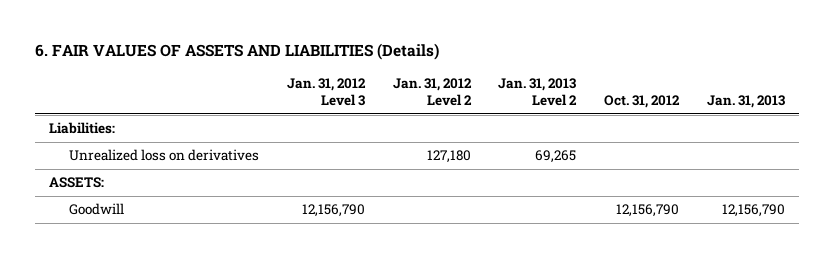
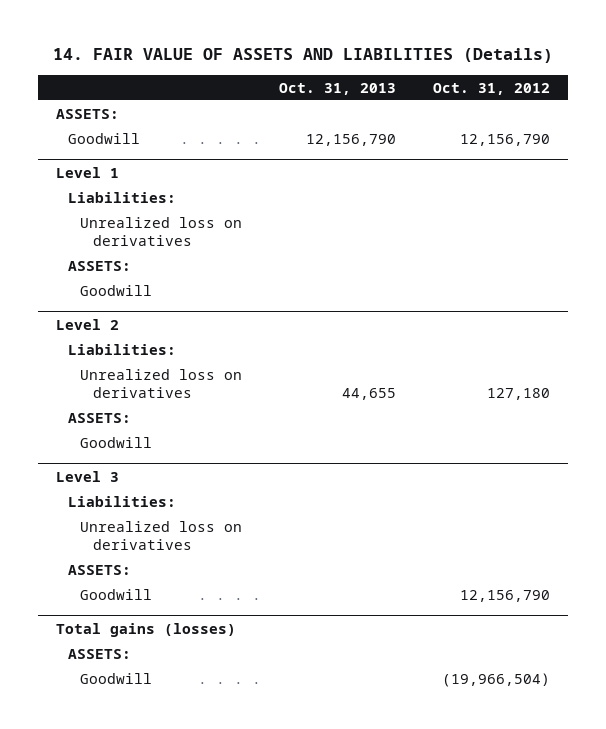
[34,42,439,60] 6. FAIR VALUES OF ASSETS AND LIABILITIES (Details) -> [52,48,553,64] 14. FAIR VALUE OF ASSETS AND LIABILITIES (Details)
[286,77,366,106] Jan. 31, 2012 Level 3 -> none
[392,77,472,106] Jan. 31, 2012 Level 2 -> none
[498,77,578,106] Jan. 31, 2013 Level 2 -> none
[706,94,785,108] Jan. 31, 2013 -> none
none -> [279,82,397,95] Oct. 31, 2013
[48,122,115,135] Liabilities: -> none
[68,149,259,162] Unrealized loss on derivatives -> none
none -> [56,166,120,178] Level 1
none -> [68,191,177,203] Liabilities:
none -> [80,216,243,246] Unrealized loss on derivatives
none -> [68,260,132,271] ASSETS:
none -> [80,284,153,296] Goodwill
none -> [56,318,120,330] Level 2
none -> [68,343,177,355] Liabilities:
none -> [80,368,243,398] Unrealized loss on derivatives
none -> [68,412,132,423] ASSETS:
none -> [80,436,153,448] Goodwill
none -> [56,470,120,482] Level 3
none -> [68,495,177,507] Liabilities:
none -> [80,520,243,550] Unrealized loss on derivatives
none -> [68,564,132,575] ASSETS:
none -> [80,588,153,600] Goodwill
none -> [56,622,237,637] Total gains (losses)
none -> [68,648,132,659] ASSETS:
none -> [80,672,153,684] Goodwill

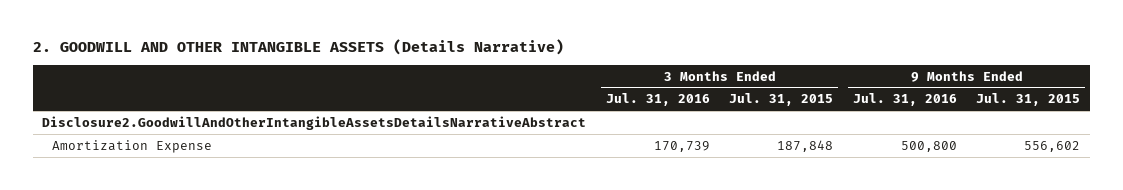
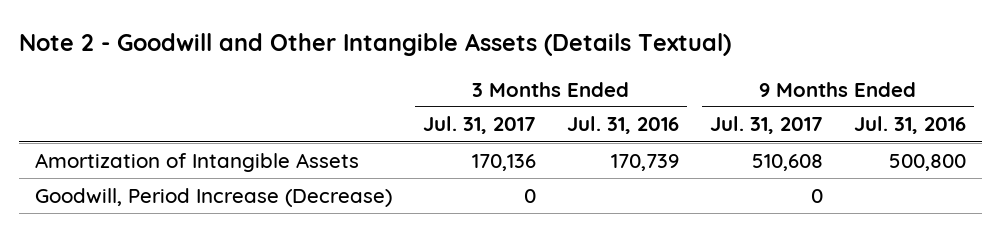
[32,39,564,56] 2. GOODWILL AND OTHER INTANGIBLE ASSETS (Details Narrative) -> [19,33,732,57] Note 2 - Goodwill and Other Intangible Assets (Details Textual)
[729,93,834,107] Jul. 31, 2015 -> none
[976,93,1081,107] Jul. 31, 2015 -> none
none -> [422,116,536,135] Jul. 31, 2017
none -> [710,116,824,135] Jul. 31, 2017
[42,115,587,130] Disclosure2.GoodwillAndOtherIntangibleAssetsDetailsNarrativeAbstract -> none
[52,139,213,153] Amortization Expense -> [34,152,359,172] Amortization of Intangible Assets
none -> [34,187,392,207] Goodwill, Period Increase (Decrease)

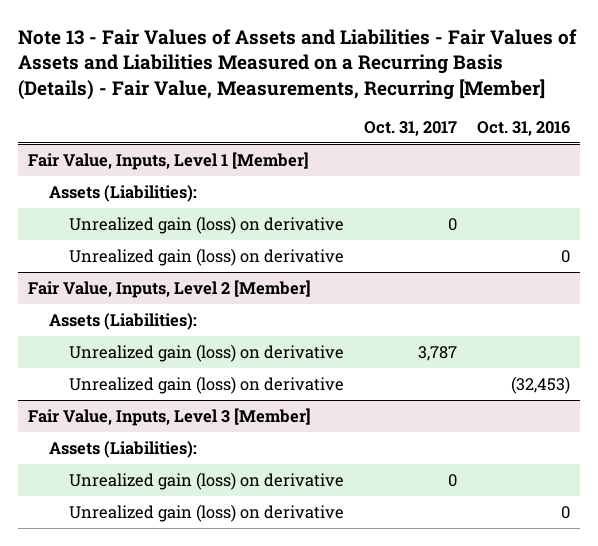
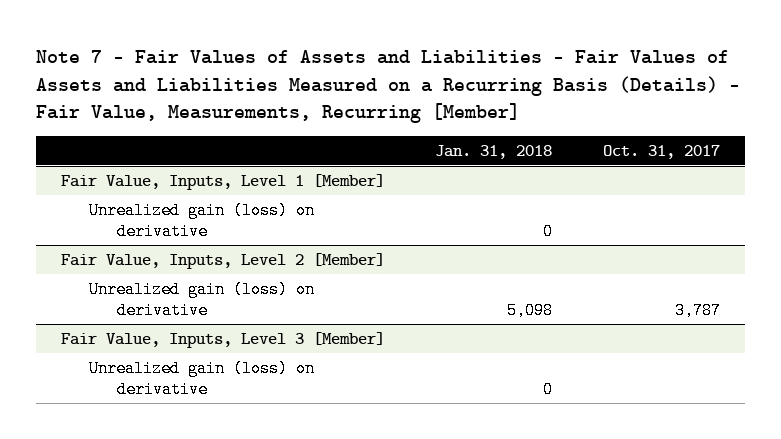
[18,28,578,100] Note 13 - Fair Values of Assets and Liabilities - Fair Values of Assets and Liabilities Measured on a Recurring Basis (Details) - Fair Value, Measurements, Recurring [Member] -> [35,50,740,124] Note 7 - Fair Values of Assets and Liabilities - Fair Values of Assets and Liabilities Measured on a Recurring Basis (Details) - Fair Value, Measurements, Recurring [Member]
[476,121,570,137] Oct. 31, 2016 -> none
none -> [435,144,553,159] Jan. 31, 2018
[48,184,197,202] Assets (Liabilities): -> none
[69,215,345,234] Unrealized gain (loss) on derivative -> none
[48,312,197,330] Assets (Liabilities): -> none
[69,375,345,394] Unrealized gain (loss) on derivative -> none
[48,440,197,458] Assets (Liabilities): -> none
[69,471,345,490] Unrealized gain (loss) on derivative -> none

